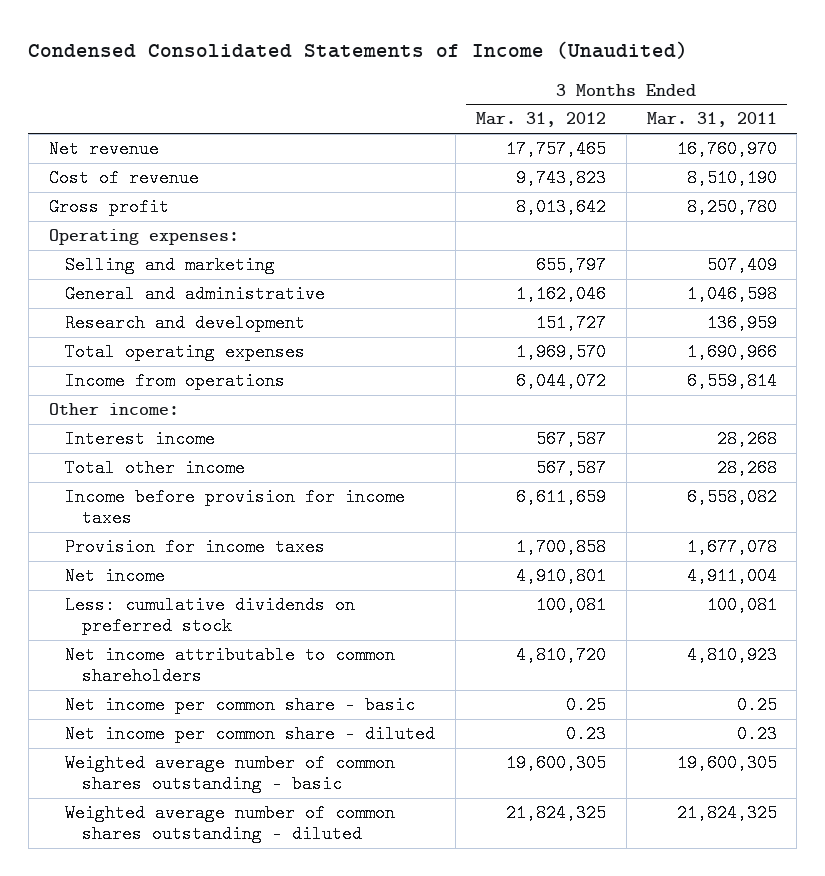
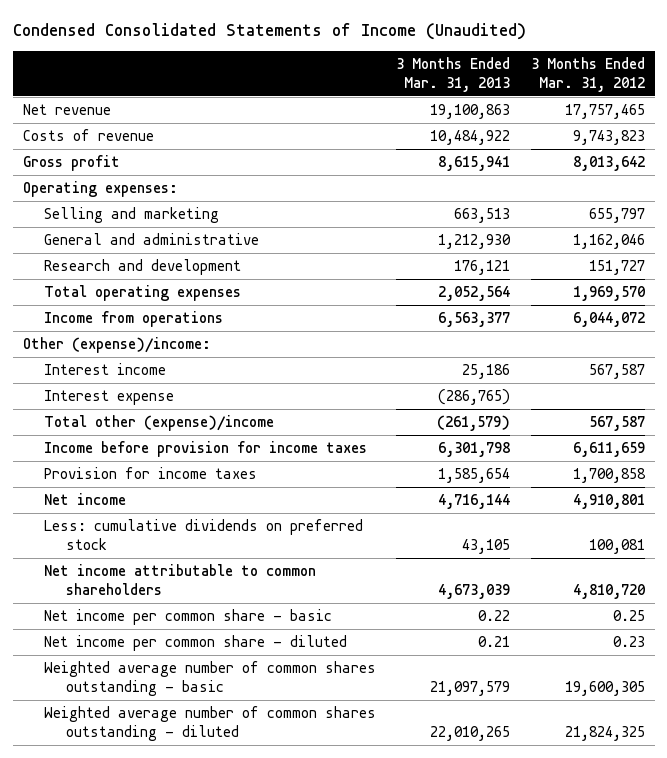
[646,112,777,128] Mar. 31, 2011 -> none
none -> [396,56,511,92] 3 Months Ended Mar. 31, 2013
[48,169,199,188] Cost of revenue -> [22,129,154,142] Costs of revenue
[48,403,179,416] Other income: -> [22,337,211,354] Other (expense)/income:
none -> [44,390,175,406] Interest expense
[65,459,246,478] Total other income -> [44,415,275,432] Total other (expense)/income

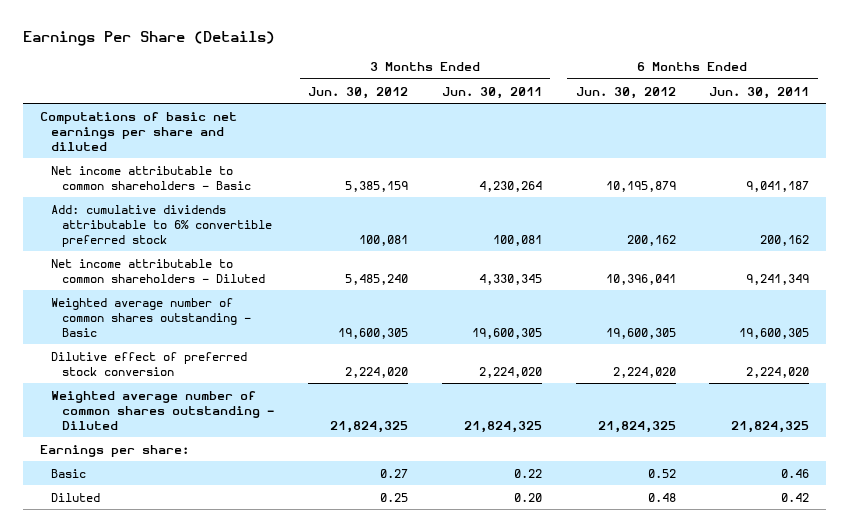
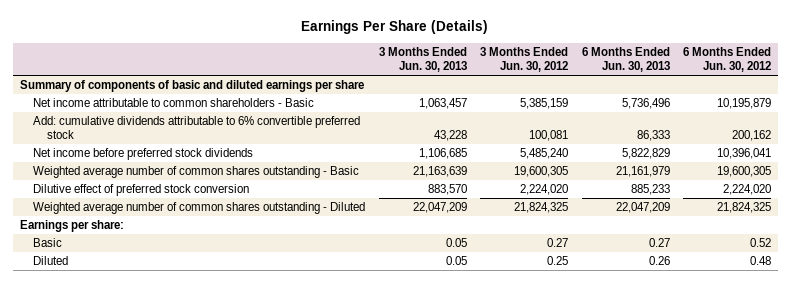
[441,86,542,99] Jun. 30, 2011 -> none
[709,86,810,99] Jun. 30, 2011 -> none
none -> [378,47,467,73] 3 Months Ended Jun. 30, 2013
none -> [581,47,670,73] 6 Months Ended Jun. 30, 2013
[40,111,238,151] Computations of basic net earnings per share and diluted -> [19,80,364,93] Summary of components of basic and diluted earnings per share
[51,258,266,283] Net income attributable to common shareholders - Diluted -> [33,148,254,161] Net income before preferred stock dividends

